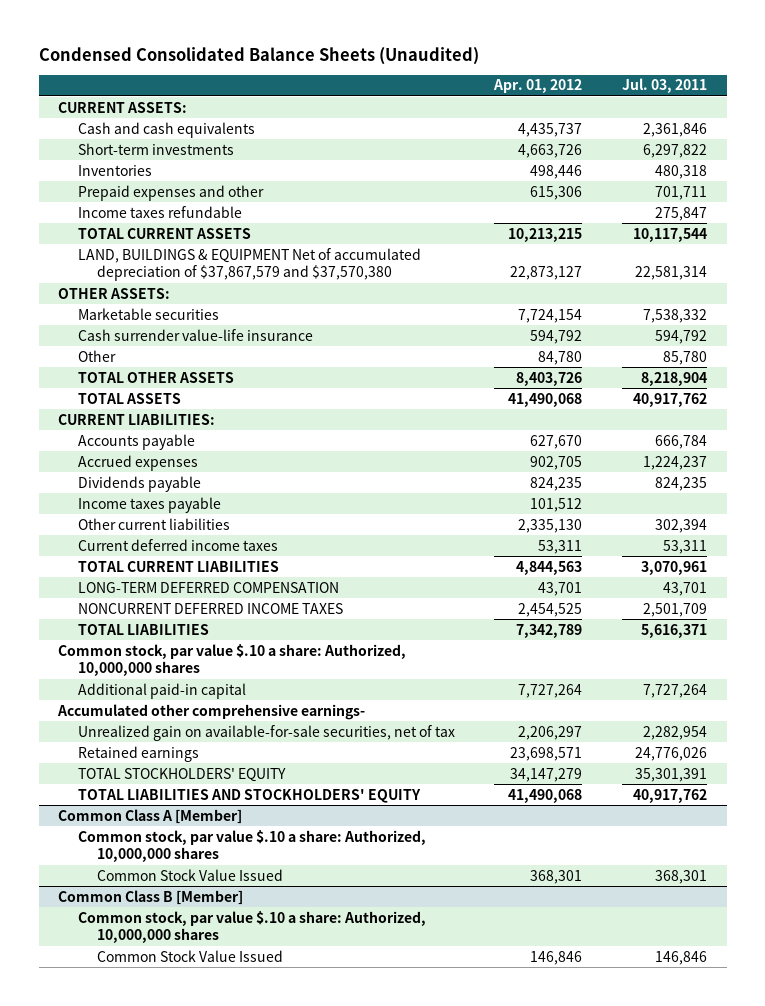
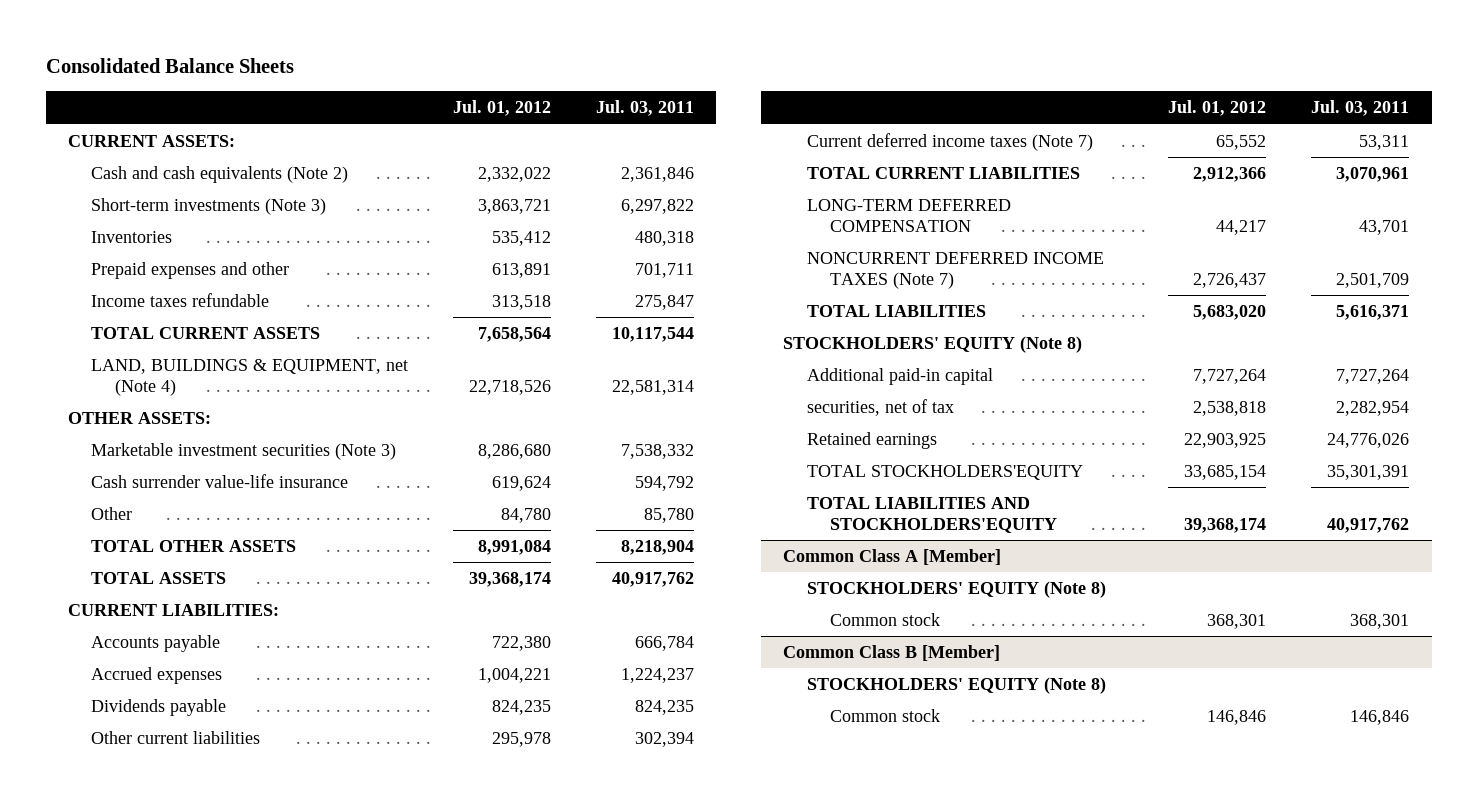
[38,46,479,65] Condensed Consolidated Balance Sheets (Unaudited) -> [45,58,294,74] Consolidated Balance Sheets
[493,79,583,94] Apr. 01, 2012 -> none
none -> [453,100,552,117] Jul. 01, 2012
[77,121,255,138] Cash and cash equivalents -> [91,165,349,183] Cash and cash equivalents (Note 2)
[77,142,234,155] Short-term investments -> [91,197,327,215] Short-term investments (Note 3)
[77,247,421,282] LAND, BUILDINGS & EQUIPMENT Net of accumulated depreciation of $37,867,579 and $37,570,380 -> [91,358,409,396] LAND, BUILDINGS & EQUIPMENT, net (Note 4)
[77,307,219,320] Marketable securities -> [91,442,397,460] Marketable investment securities (Note 3)
[77,496,221,513] Income taxes payable -> none
[77,538,278,551] Current deferred income taxes -> [806,132,1093,151] Current deferred income taxes (Note 7)
[77,602,343,614] NONCURRENT DEFERRED INCOME TAXES -> [806,251,1104,289] NONCURRENT DEFERRED INCOME TAXES (Note 7)
[58,643,407,677] Common stock, par value $.10 a share: Authorized, 10,000,000 shares -> none
none -> [783,335,1083,353] STOCKHOLDERS' EQUITY (Note 8)
[57,703,366,720] Accumulated other comprehensive earnings- -> none
[77,724,455,741] Unrealized gain on available-for-sale securities, net of tax -> [806,398,954,416] securities, net of tax
[77,767,286,782] TOTAL STOCKHOLDERS' EQUITY -> [806,464,1083,480] TOTAL STOCKHOLDERS'EQUITY
[77,788,421,803] TOTAL LIABILITIES AND STOCKHOLDERS' EQUITY -> [806,496,1057,533] TOTAL LIABILITIES AND STOCKHOLDERS'EQUITY
[77,829,426,863] Common stock, par value $.10 a share: Authorized, 10,000,000 shares -> none
none -> [806,580,1106,598] STOCKHOLDERS' EQUITY (Note 8)
[96,868,283,881] Common Stock Value Issued -> [829,612,940,626] Common stock
[77,910,426,944] Common stock, par value $.10 a share: Authorized, 10,000,000 shares -> none
none -> [806,676,1106,694] STOCKHOLDERS' EQUITY (Note 8)
[96,949,283,962] Common Stock Value Issued -> [829,708,940,722] Common stock

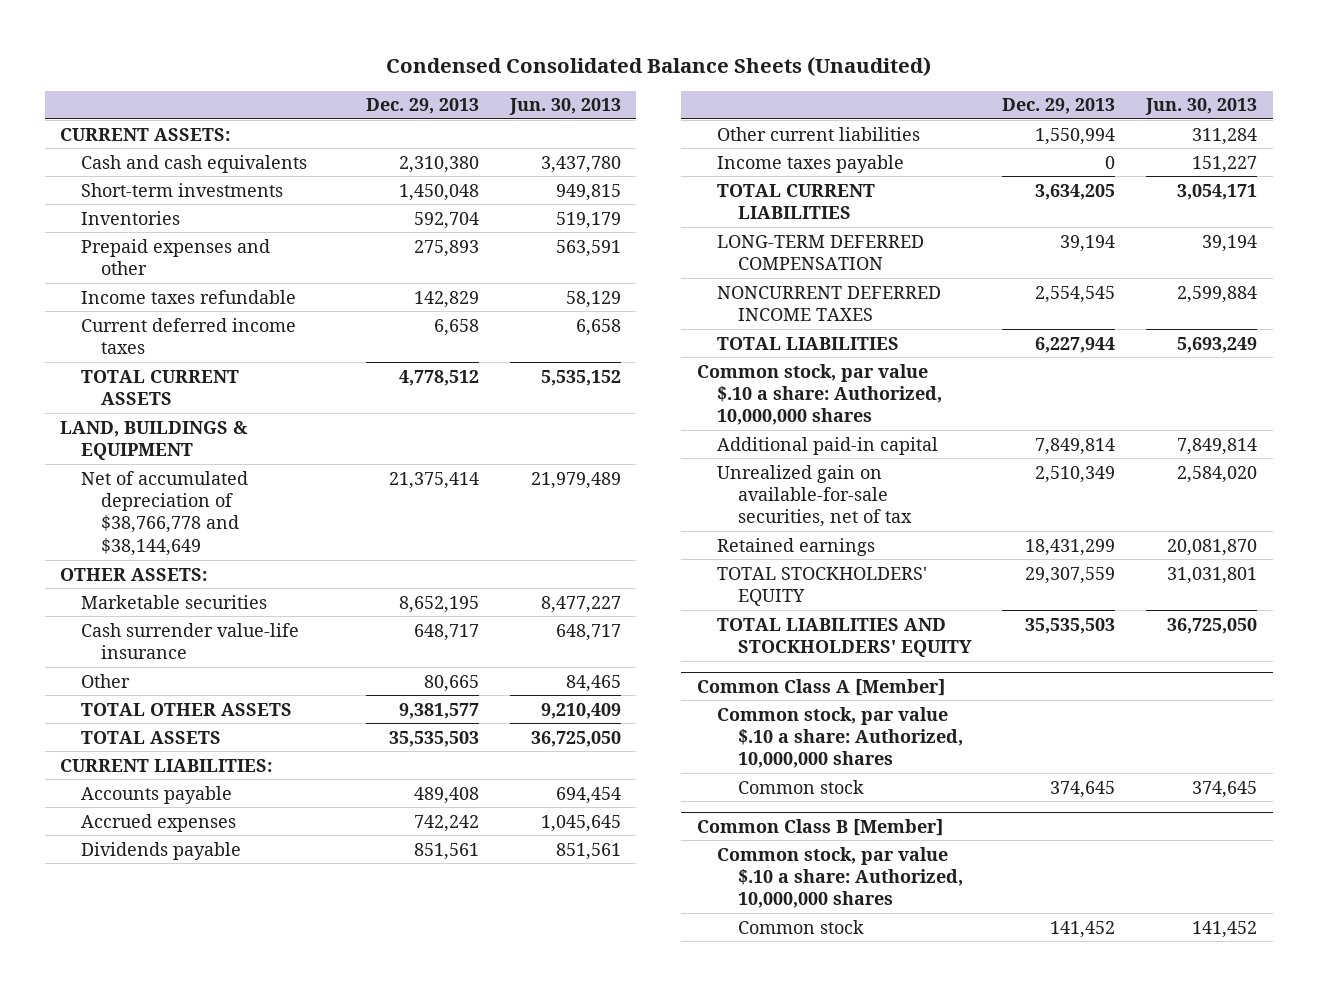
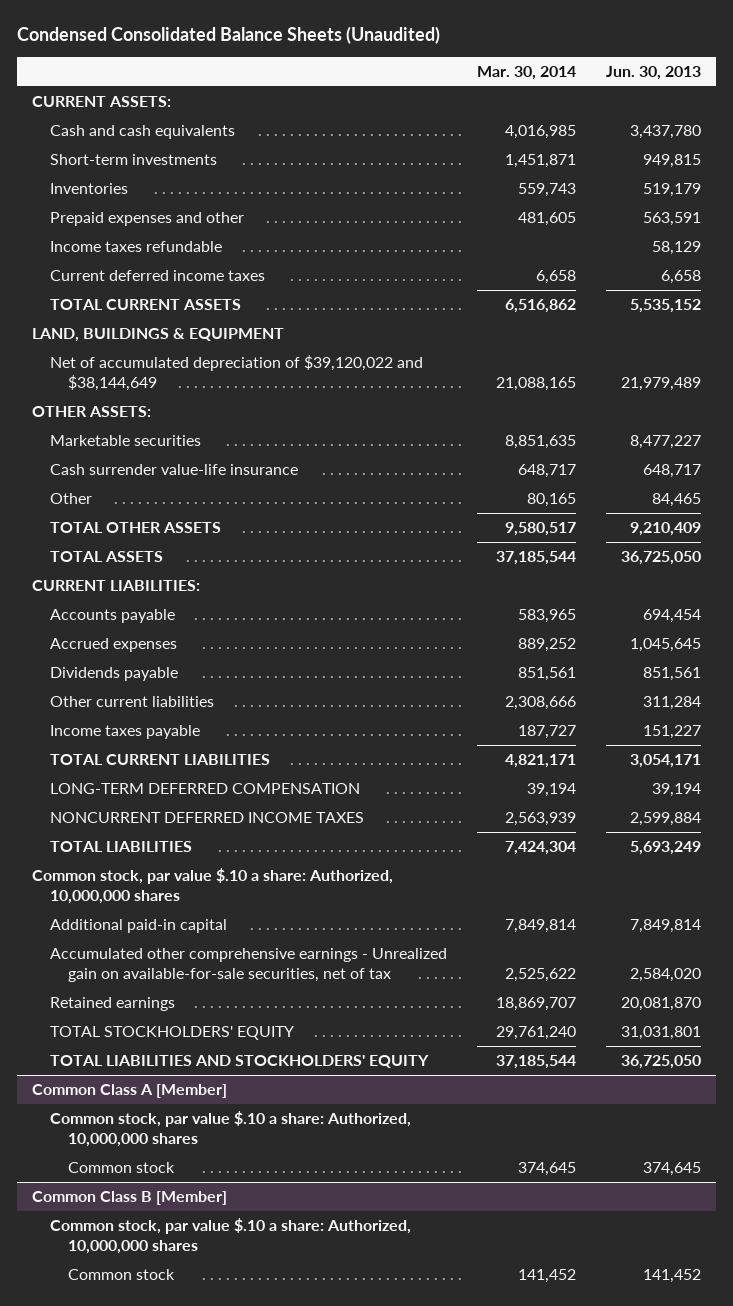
[365,98,479,115] Dec. 29, 2013 -> none
none -> [476,65,576,80] Mar. 30, 2014
[80,470,248,556] Net of accumulated depreciation of $38,766,778 and $38,144,649 -> [49,355,423,392] Net of accumulated depreciation of $39,120,022 and $38,144,649
[717,464,912,528] Unrealized gain on available-for-sale securities, net of tax -> [49,948,447,983] Accumulated other comprehensive earnings - Unrealized gain on available-for-sale securities, net of tax

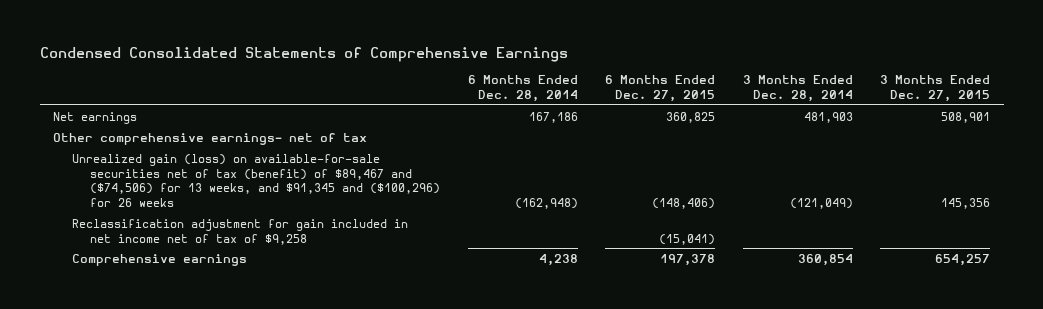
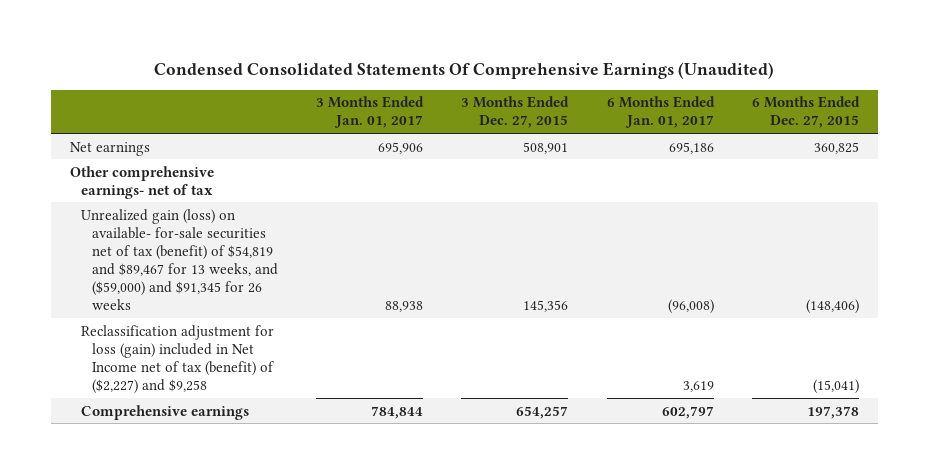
[39,46,568,62] Condensed Consolidated Statements of Comprehensive Earnings -> [154,61,775,79] Condensed Consolidated Statements Of Comprehensive Earnings (Unaudited)
[467,75,578,103] 6 Months Ended Dec. 28, 2014 -> none
[742,75,853,103] 3 Months Ended Dec. 28, 2014 -> none
none -> [316,96,425,129] 3 Months Ended Jan. 01, 2017
none -> [606,96,715,129] 6 Months Ended Jan. 01, 2017
[71,153,441,208] Unrealized gain (loss) on available-for-sale securities net of tax (benefit) of $89,467 and ($74,506) for 13 weeks, and $91,345 and ($100,296) for 26 weeks -> [81,208,279,311] Unrealized gain (loss) on available- for-sale securities net of tax (benefit) of $54,819 and $89,467 for 13 weeks, and ($59,000) and $91,345 for 26 weeks
[71,218,408,245] Reclassification adjustment for gain included in net income net of tax of $9,258 -> [81,324,275,395] Reclassification adjustment for loss (gain) included in Net Income net of tax (benefit) of ($2,227) and $9,258

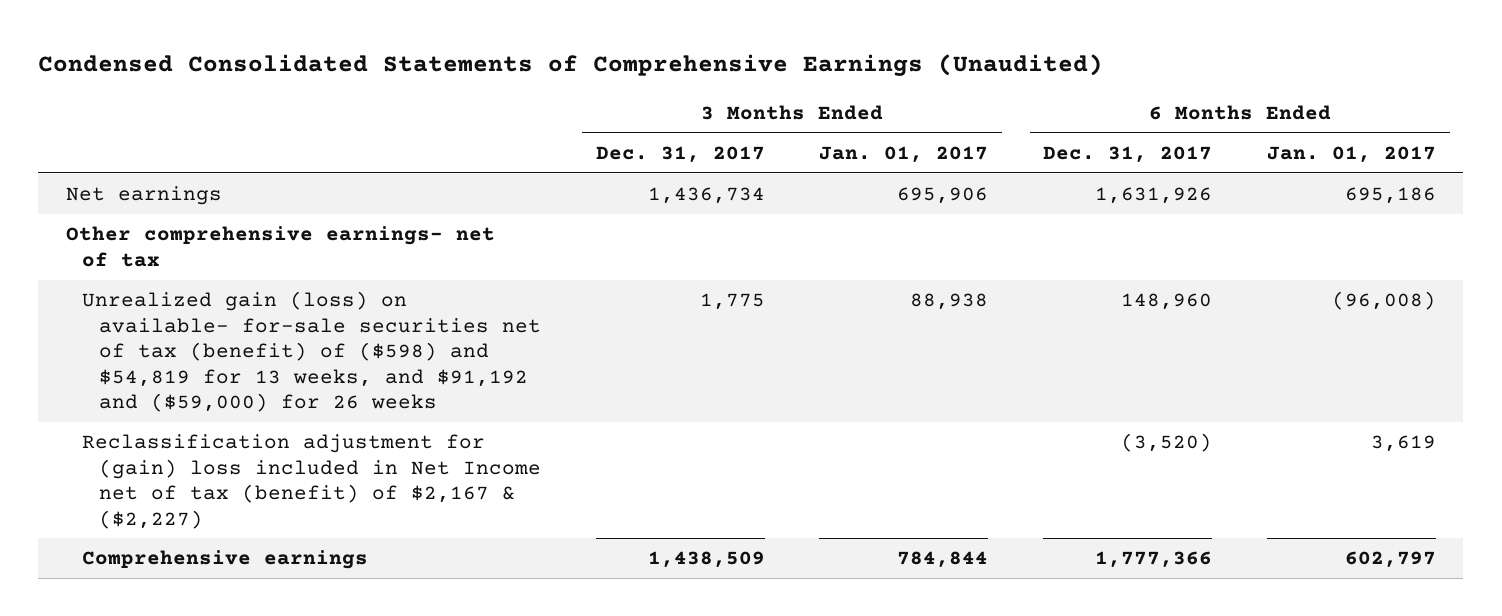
[154,61,775,79] Condensed Consolidated Statements Of Comprehensive Earnings (Unaudited) -> [38,54,1104,77] Condensed Consolidated Statements of Comprehensive Earnings (Unaudited)
[461,96,570,129] 3 Months Ended Dec. 27, 2015 -> none
[751,96,860,129] 6 Months Ended Dec. 27, 2015 -> none
none -> [595,145,765,163] Dec. 31, 2017
none -> [1043,145,1213,163] Dec. 31, 2017
[81,208,279,311] Unrealized gain (loss) on available- for-sale securities net of tax (benefit) of $54,819 and $89,467 for 13 weeks, and ($59,000) and $91,345 for 26 weeks -> [82,291,542,413] Unrealized gain (loss) on available- for-sale securities net of tax (benefit) of ($598) and $54,819 for 13 weeks, and $91,192 and ($59,000) for 26 weeks
[81,324,275,395] Reclassification adjustment for loss (gain) included in Net Income net of tax (benefit) of ($2,227) and $9,258 -> [82,434,542,529] Reclassification adjustment for (gain) loss included in Net Income net of tax (benefit) of $2,167 & ($2,227)

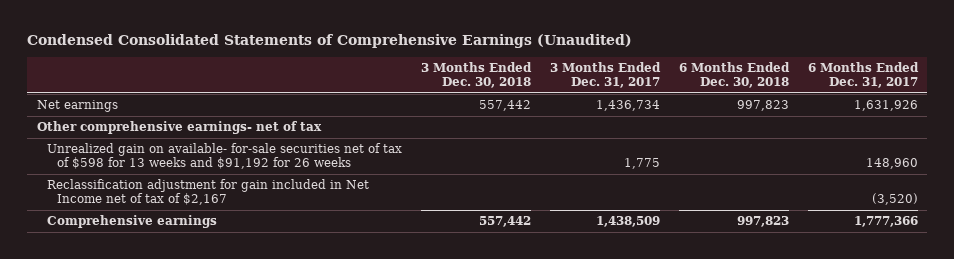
[819,145,989,163] Jan. 01, 2017 -> none
[1266,145,1436,163] Jan. 01, 2017 -> none
none -> [420,61,532,88] 3 Months Ended Dec. 30, 2018
none -> [678,61,790,88] 6 Months Ended Dec. 30, 2018
[82,291,542,413] Unrealized gain (loss) on available- for-sale securities net of tax (benefit) of ($598) and $54,819 for 13 weeks, and $91,192 and ($59,000) for 26 weeks -> [47,143,403,170] Unrealized gain on available- for-sale securities net of tax of $598 for 13 weeks and $91,192 for 26 weeks
[82,434,542,529] Reclassification adjustment for (gain) loss included in Net Income net of tax (benefit) of $2,167 & ($2,227) -> [47,179,370,206] Reclassification adjustment for gain included in Net Income net of tax of $2,167

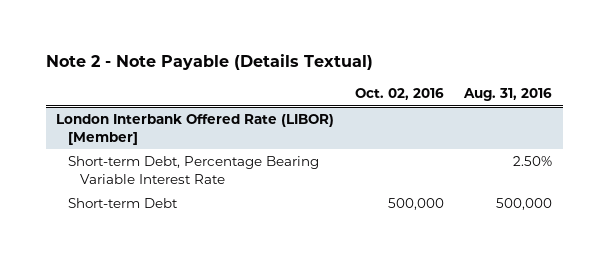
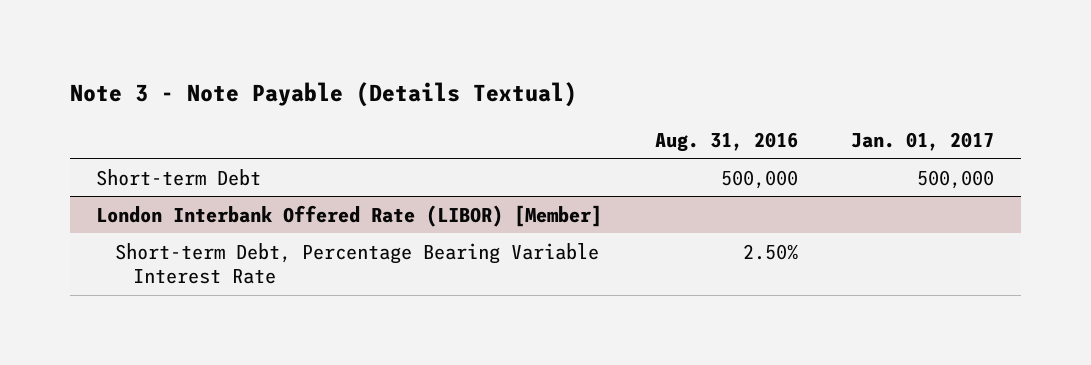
[45,54,373,71] Note 2 - Note Payable (Details Textual) -> [69,82,577,108] Note 3 - Note Payable (Details Textual)
[354,88,444,101] Oct. 02, 2016 -> none
none -> [851,131,995,151] Jan. 01, 2017
none -> [96,168,262,186] Short-term Debt
[67,198,178,209] Short-term Debt -> none

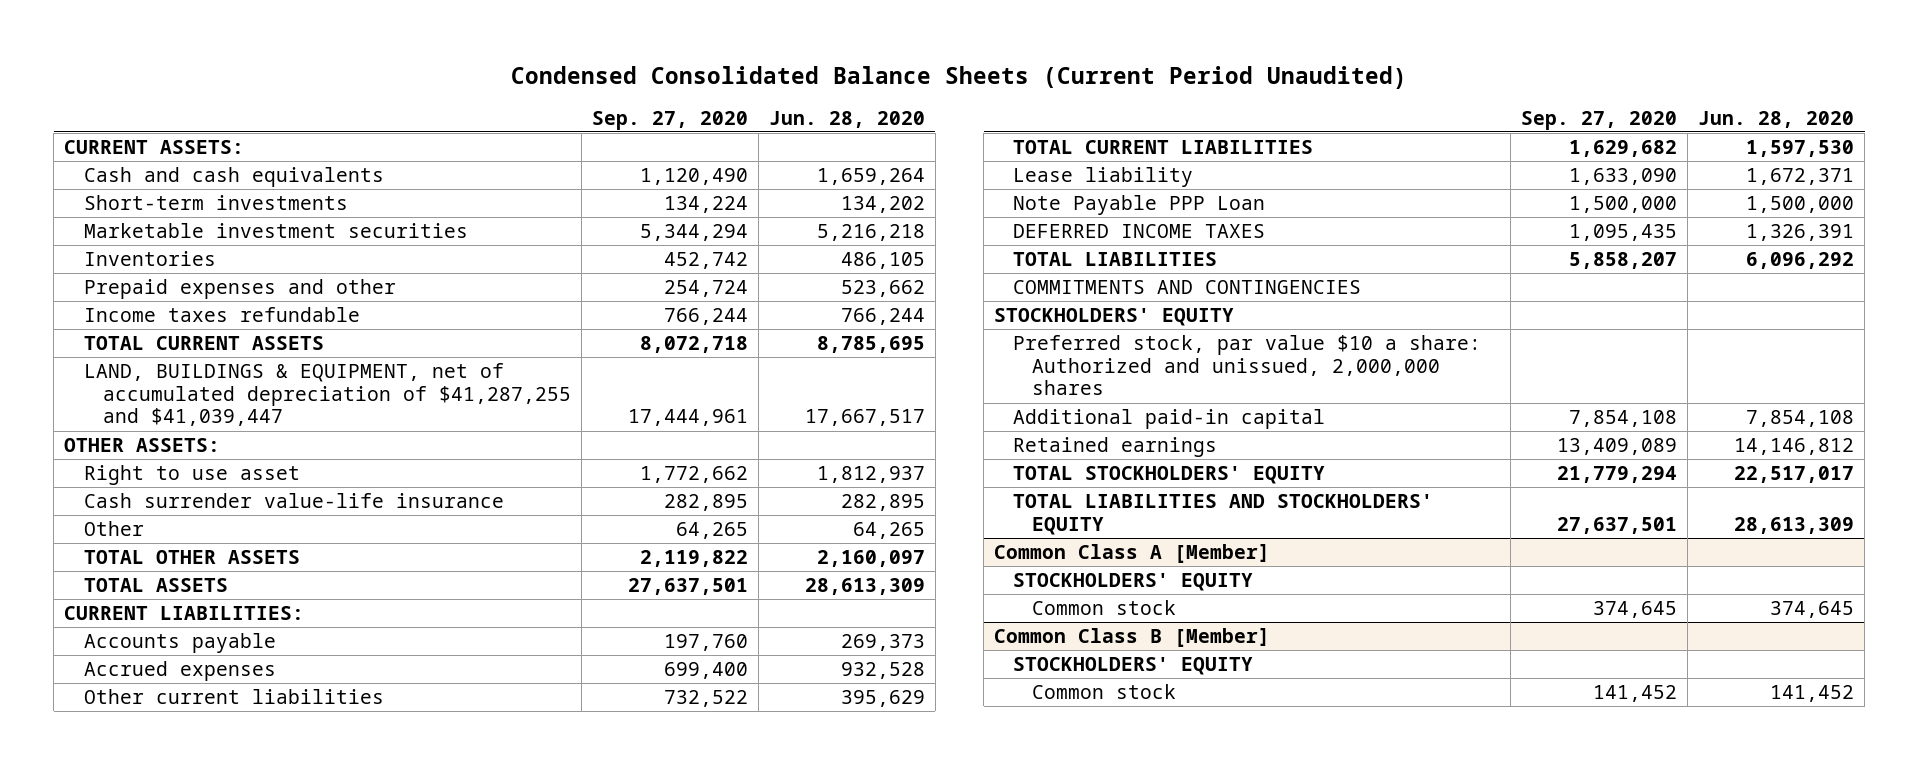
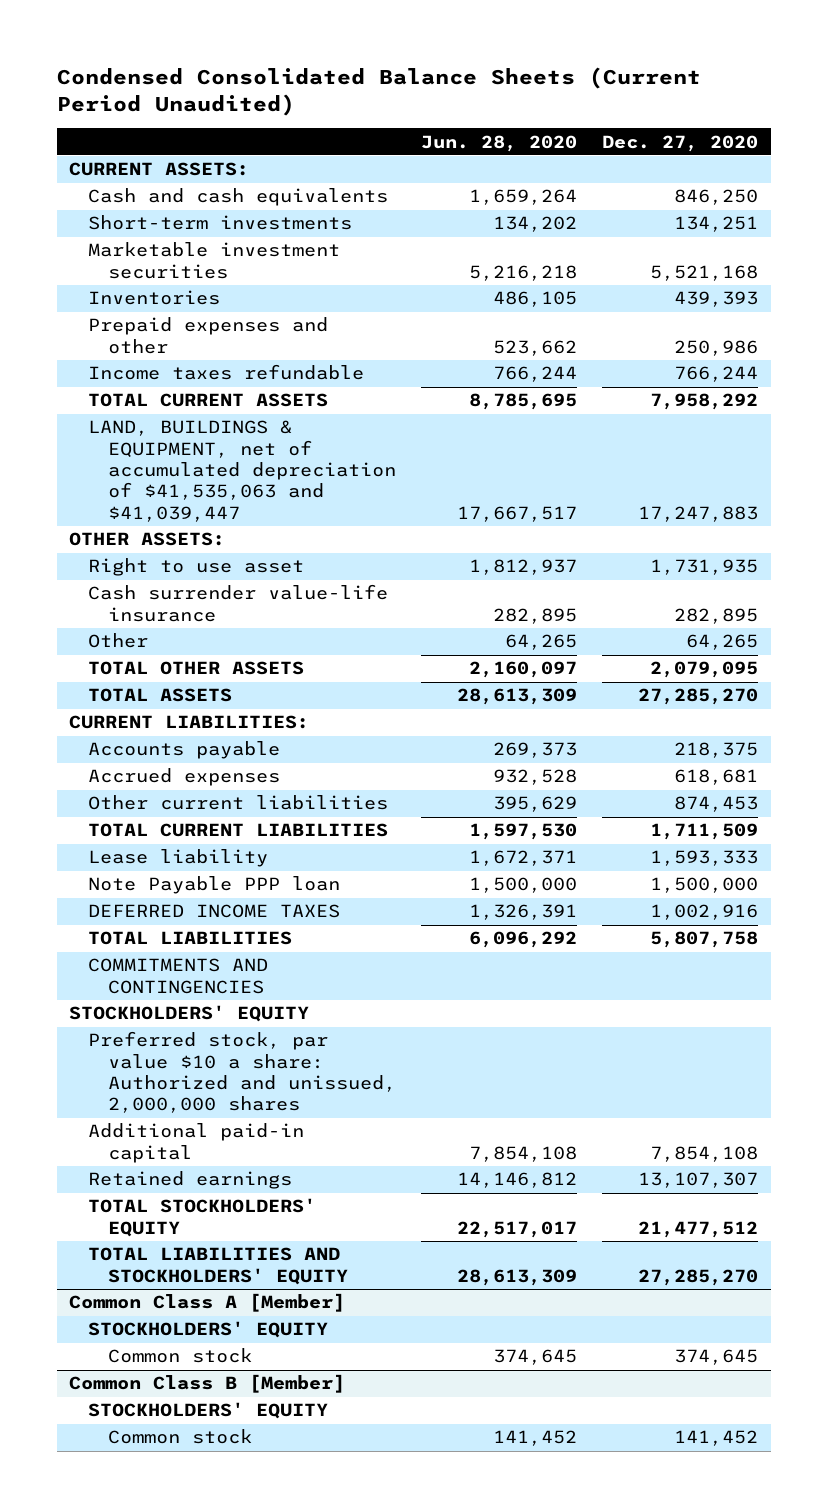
[591,110,748,130] Sep. 27, 2020 -> none
none -> [602,134,759,152] Dec. 27, 2020
[83,363,571,427] LAND, BUILDINGS & EQUIPMENT, net of accumulated depreciation of $41,287,255 and $41,039,447 -> [88,420,396,522] LAND, BUILDINGS & EQUIPMENT, net of accumulated depreciation of $41,535,063 and $41,039,447
[1013,195,1266,216] Note Payable PPP Loan -> [88,876,341,895] Note Payable PPP loan

